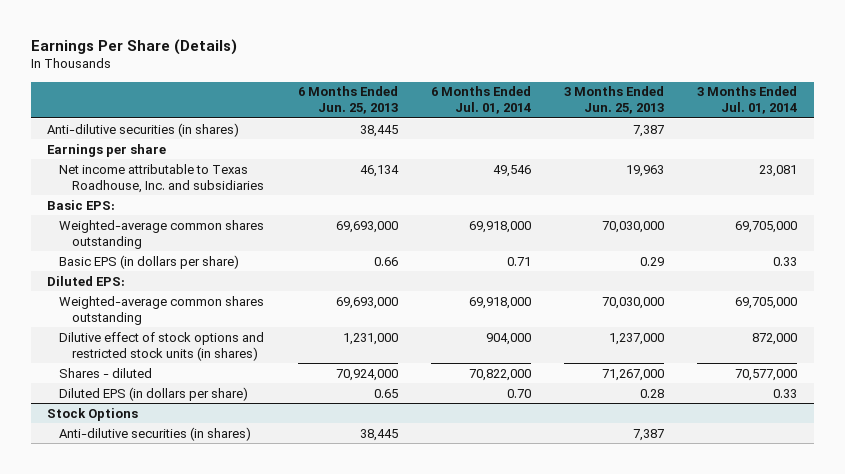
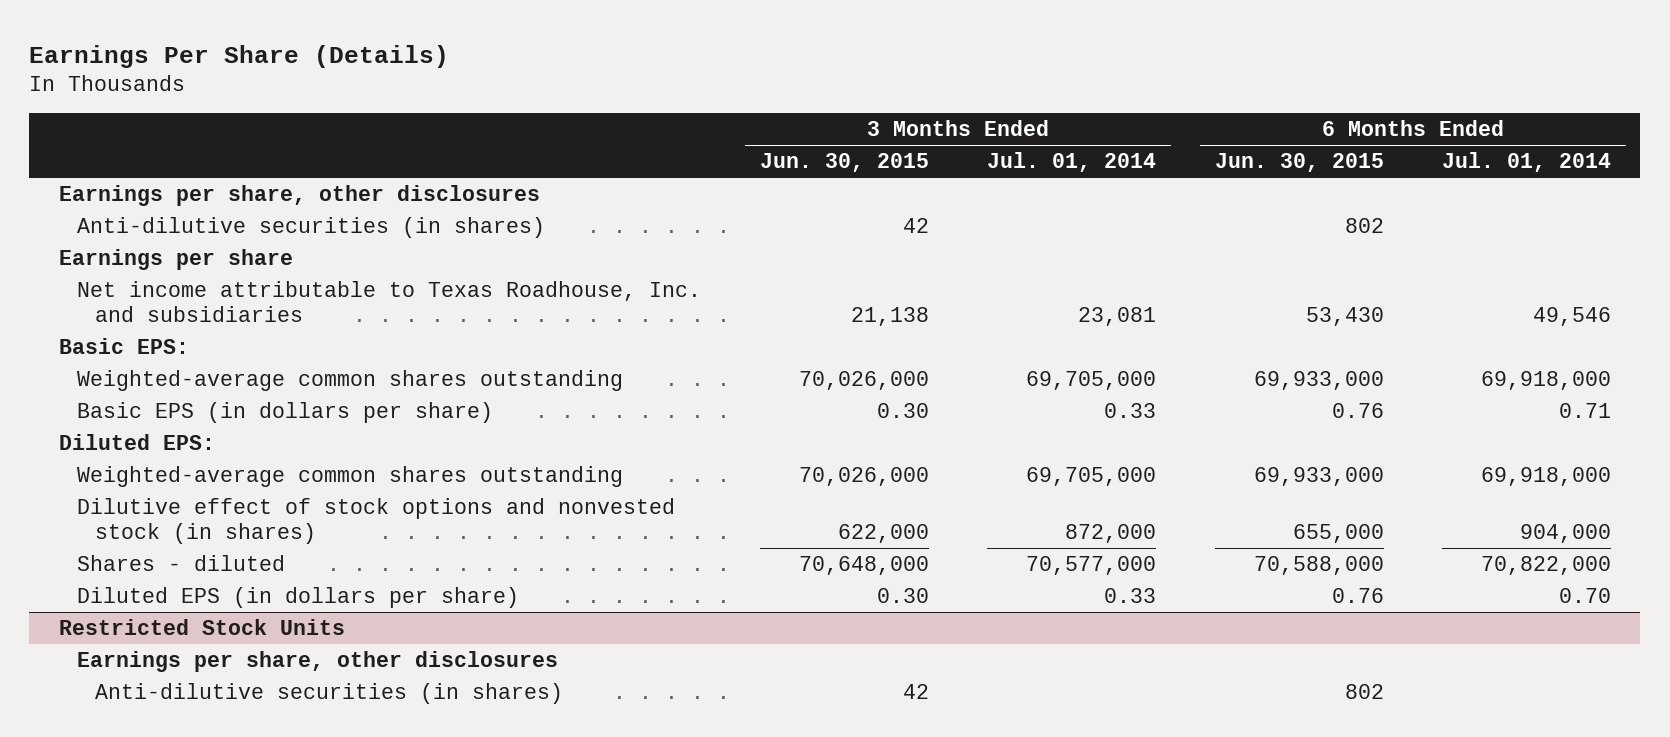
[297,86,398,115] 6 Months Ended Jun. 25, 2013 -> none
[564,86,665,115] 3 Months Ended Jun. 25, 2013 -> none
none -> [759,153,929,173] Jun. 30, 2015
none -> [1214,153,1384,173] Jun. 30, 2015
none -> [58,185,540,207] Earnings per share, other disclosures
[59,331,265,361] Dilutive effect of stock options and restricted stock units (in shares) -> [77,498,676,545] Dilutive effect of stock options and nonvested stock (in shares)
[47,407,139,421] Stock Options -> none
none -> [58,619,345,636] Restricted Stock Units
none -> [77,651,559,673] Earnings per share, other disclosures

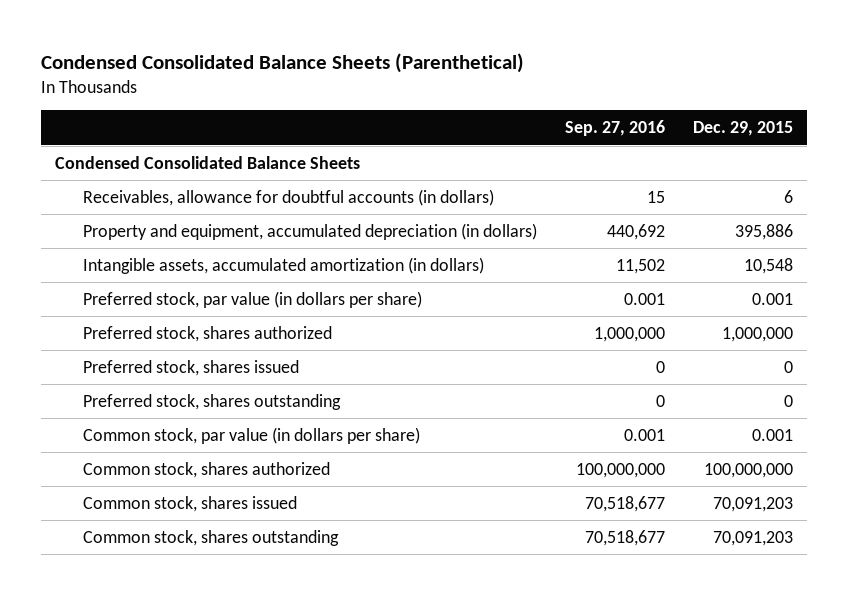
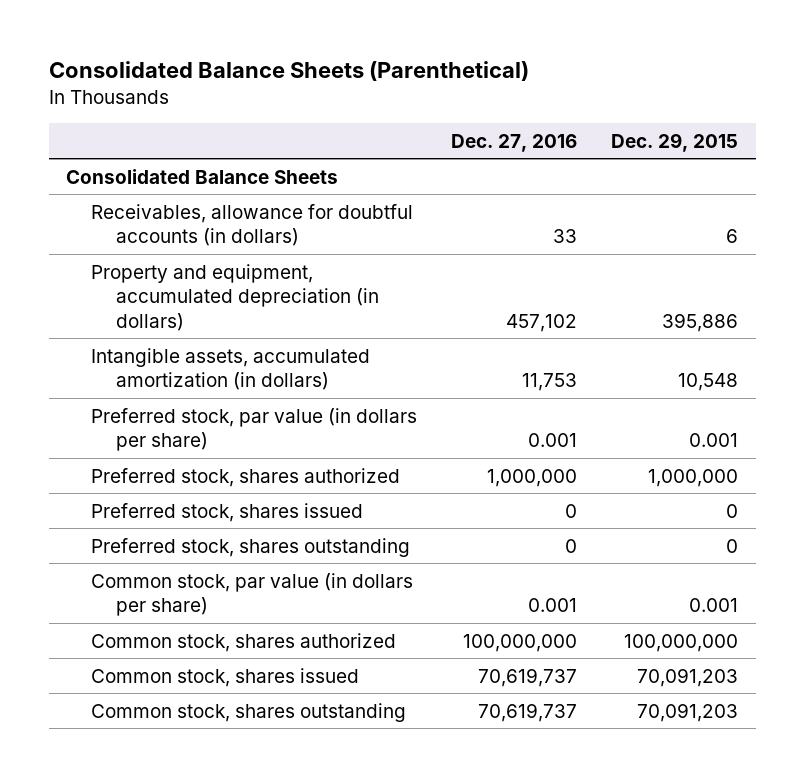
[41,52,525,73] Condensed Consolidated Balance Sheets (Parenthetical) -> [48,61,529,82] Consolidated Balance Sheets (Parenthetical)
[564,120,665,137] Sep. 27, 2016 -> none
none -> [451,133,578,152] Dec. 27, 2016
[55,155,361,169] Condensed Consolidated Balance Sheets -> [65,168,338,184] Consolidated Balance Sheets

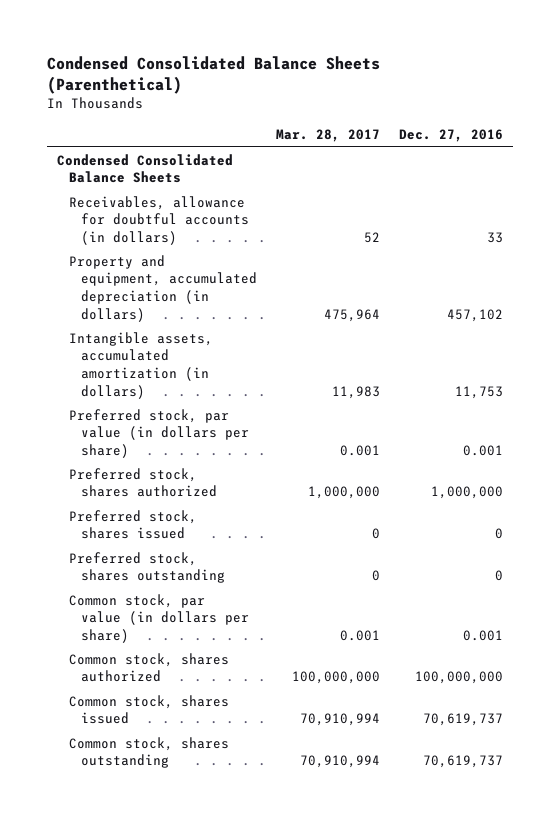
[48,61,529,82] Consolidated Balance Sheets (Parenthetical) -> [47,55,381,94] Condensed Consolidated Balance Sheets (Parenthetical)
[611,132,739,152] Dec. 29, 2015 -> none
none -> [275,129,380,143] Mar. 28, 2017
[65,168,338,184] Consolidated Balance Sheets -> [56,153,233,184] Condensed Consolidated Balance Sheets

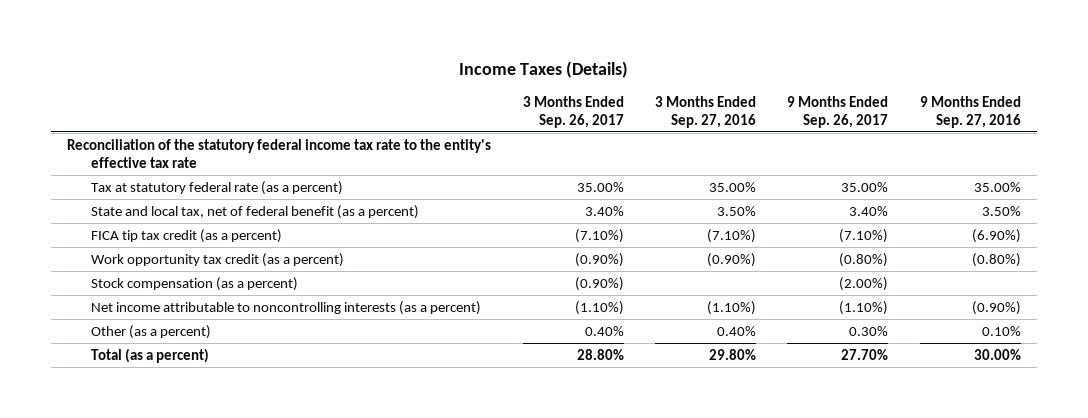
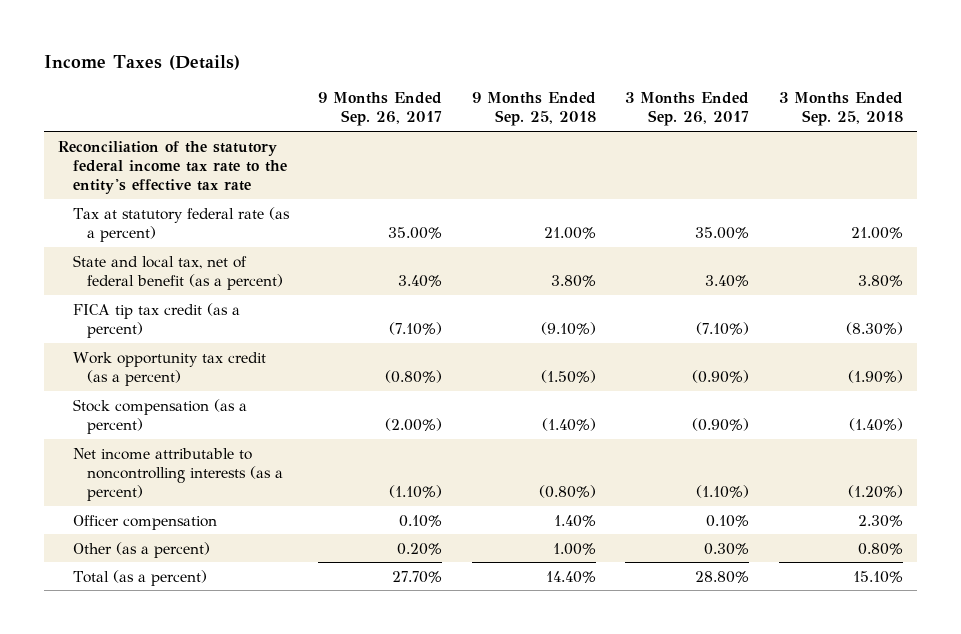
[655,95,757,128] 3 Months Ended Sep. 27, 2016 -> none
[919,95,1021,128] 9 Months Ended Sep. 27, 2016 -> none
none -> [471,92,596,127] 9 Months Ended Sep. 25, 2018
none -> [778,92,903,127] 3 Months Ended Sep. 25, 2018
none -> [72,514,217,530] Officer compensation
[584,325,624,336] 0.40% -> [704,542,750,555] 0.30%
[849,325,889,336] 0.30% -> [397,542,443,555] 0.20%

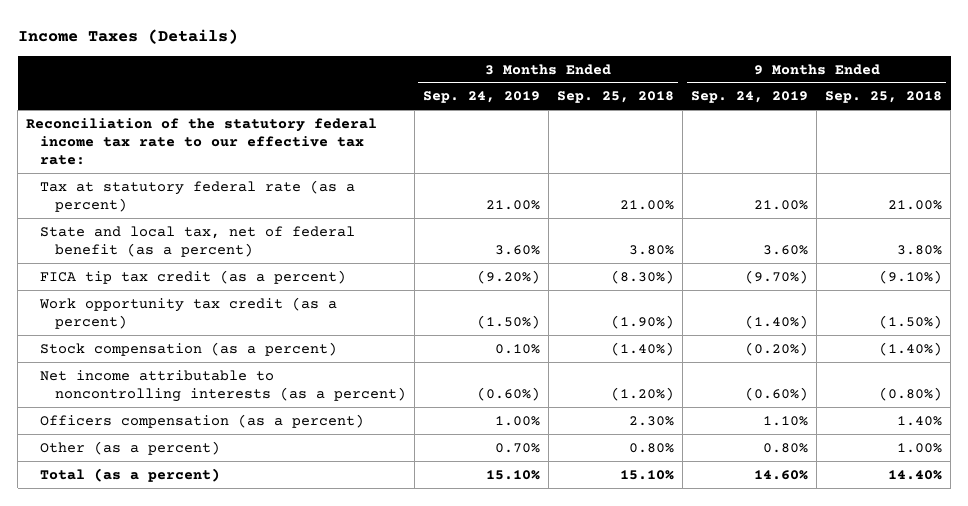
[318,92,443,127] 9 Months Ended Sep. 26, 2017 -> none
[625,92,750,127] 3 Months Ended Sep. 26, 2017 -> none
none -> [422,91,540,104] Sep. 24, 2019
none -> [690,91,808,104] Sep. 24, 2019
[58,140,287,195] Reconciliation of the statutory federal income tax rate to the entity's effective tax rate -> [26,117,378,165] Reconciliation of the statutory federal income tax rate to our effective tax rate:
[72,514,217,530] Officer compensation -> [40,413,365,428] Officers compensation (as a percent)

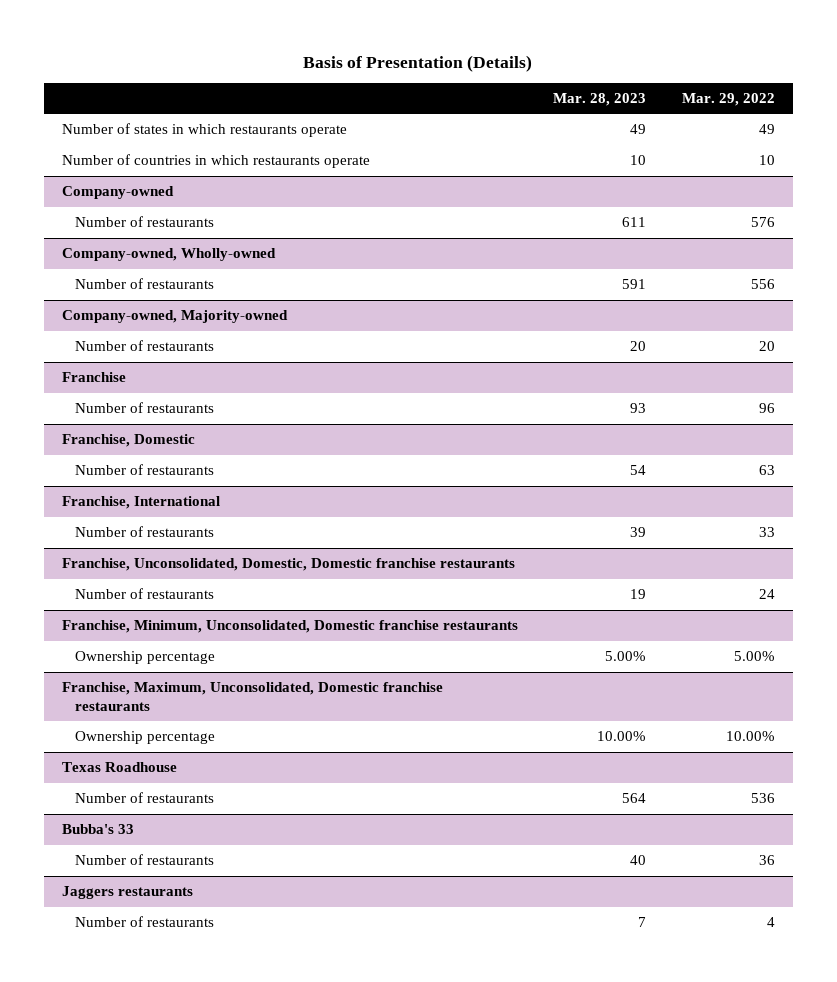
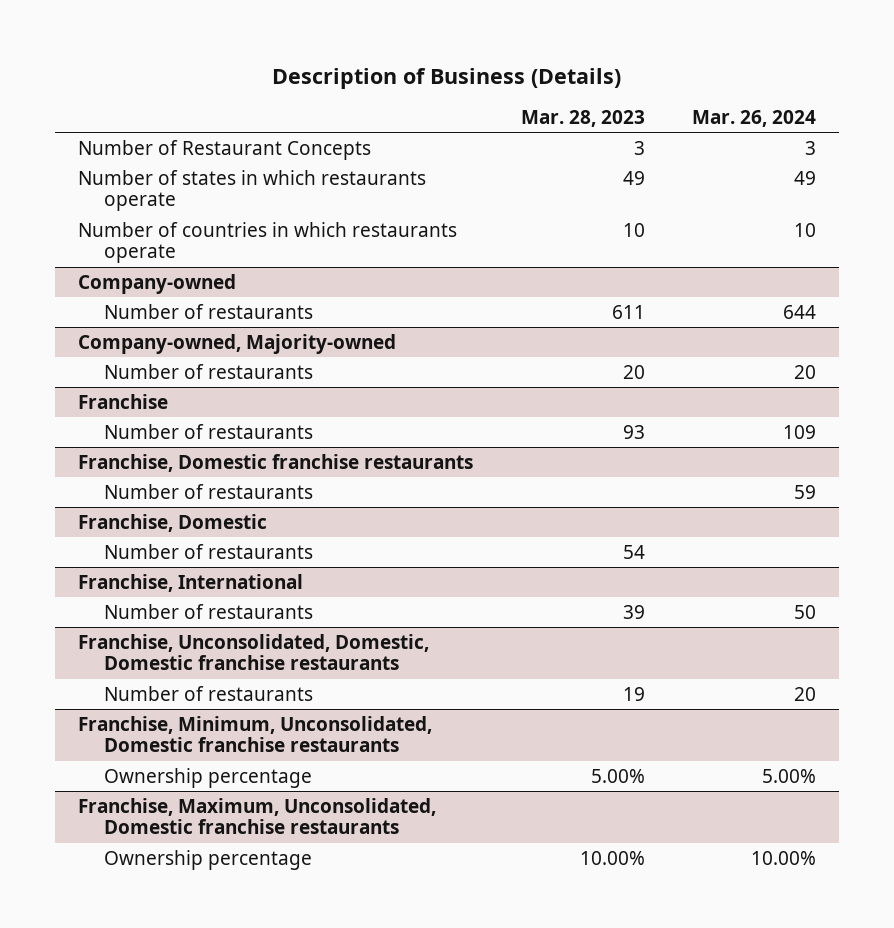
[303,54,533,72] Basis of Presentation (Details) -> [272,67,622,89] Description of Business (Details)
[682,92,776,106] Mar. 29, 2022 -> none
none -> [691,110,816,128] Mar. 26, 2024
none -> [78,139,372,160] Number of Restaurant Concepts
[61,248,276,262] Company-owned, Wholly-owned -> none
[75,278,215,290] Number of restaurants -> none
none -> [78,453,474,472] Franchise, Domestic franchise restaurants
none -> [103,483,313,499] Number of restaurants
[61,762,177,773] Texas Roadhouse -> none
[75,792,215,804] Number of restaurants -> none
[61,824,134,835] Bubba's 33 -> none
[75,854,215,866] Number of restaurants -> none
[61,886,193,900] Jaggers restaurants -> none
[75,916,215,928] Number of restaurants -> none

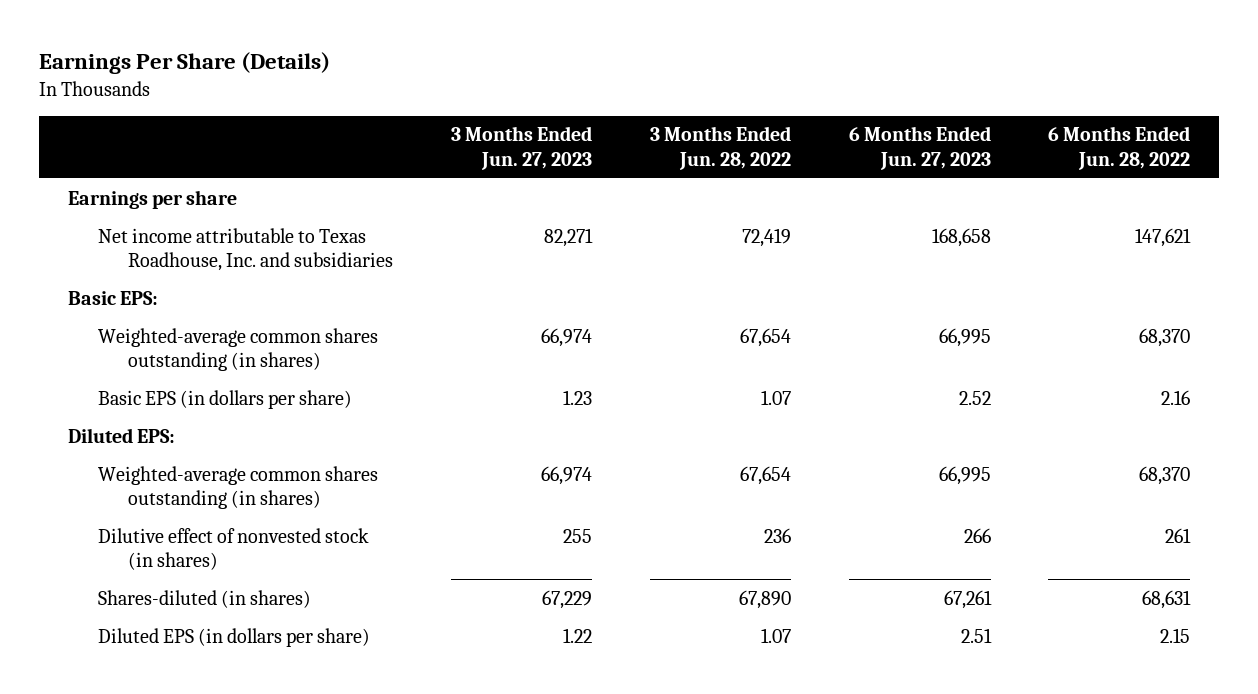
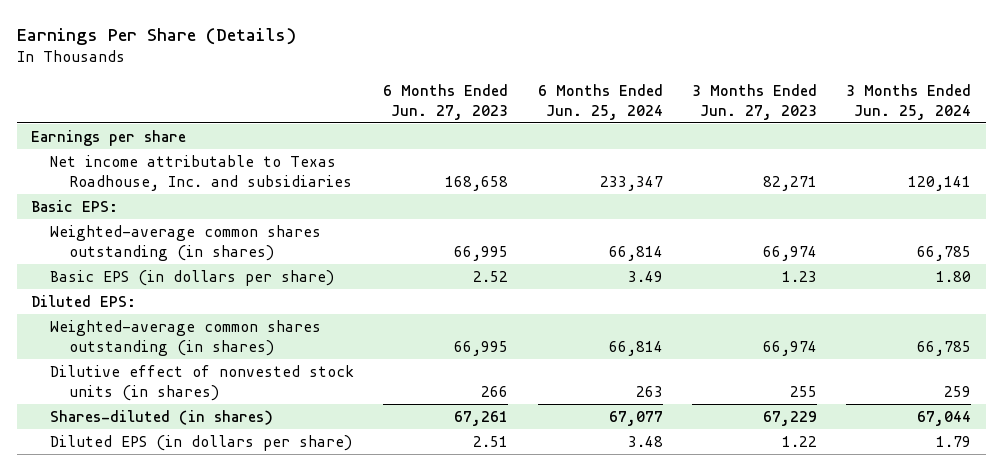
[649,126,791,170] 3 Months Ended Jun. 28, 2022 -> none
[1048,126,1191,170] 6 Months Ended Jun. 28, 2022 -> none
none -> [537,83,663,120] 6 Months Ended Jun. 25, 2024
none -> [846,83,972,120] 3 Months Ended Jun. 25, 2024
[97,527,369,571] Dilutive effect of nonvested stock (in shares) -> [49,365,354,401] Dilutive effect of nonvested stock units (in shares)

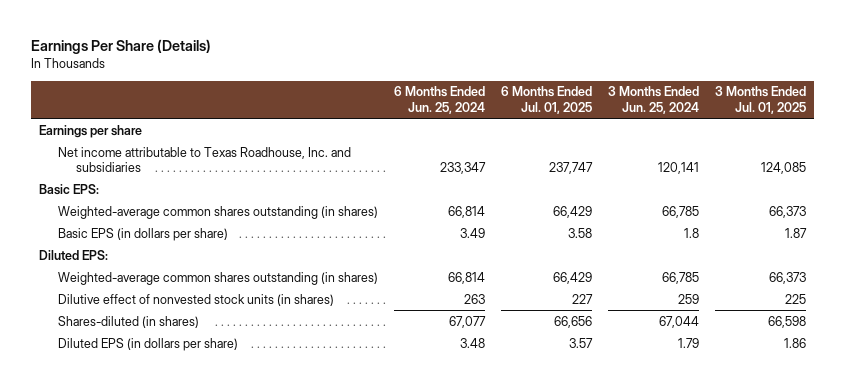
[383,83,509,120] 6 Months Ended Jun. 27, 2023 -> none
[691,83,817,120] 3 Months Ended Jun. 27, 2023 -> none
none -> [500,86,592,114] 6 Months Ended Jul. 01, 2025
none -> [714,86,806,114] 3 Months Ended Jul. 01, 2025
[936,271,972,283] 1.80 -> [683,227,699,238] 1.8

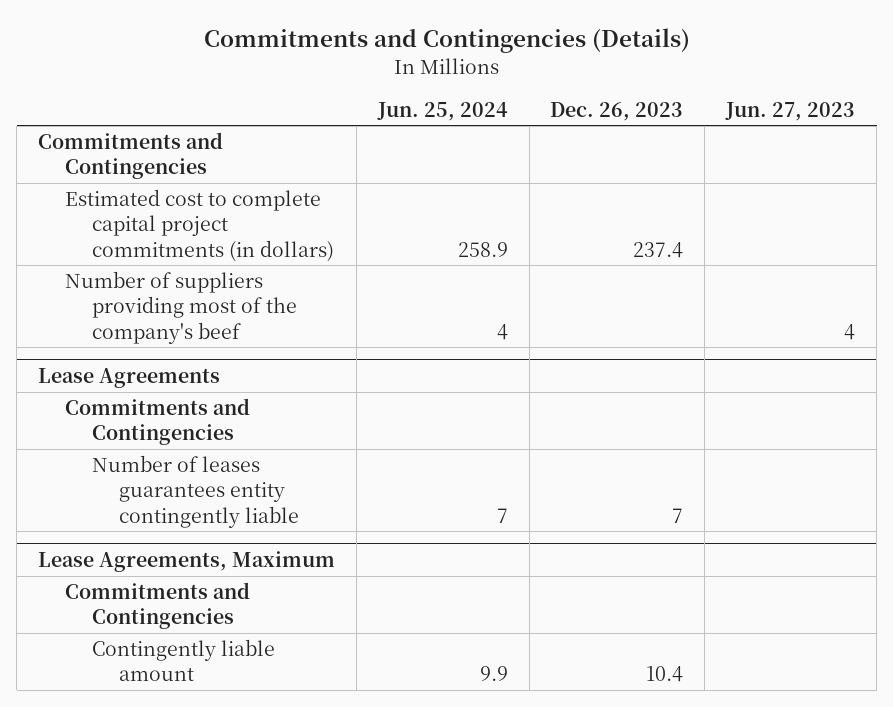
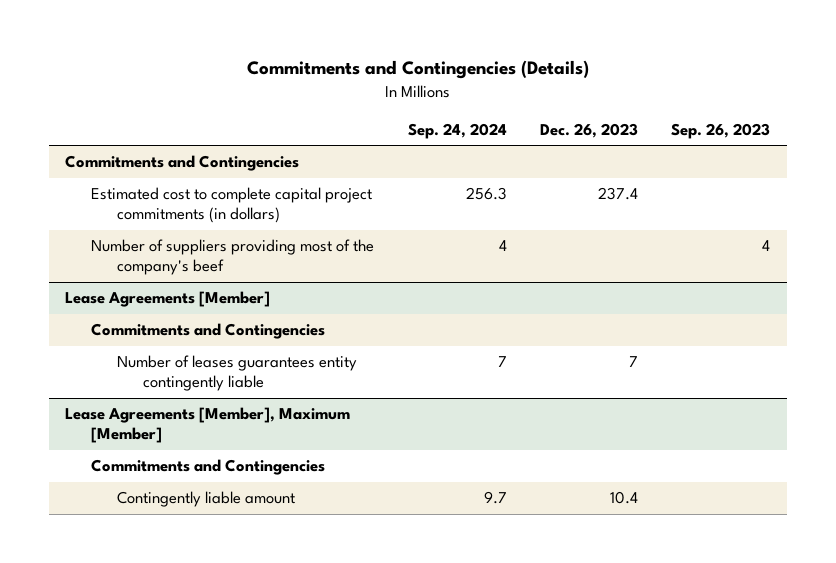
[376,101,508,121] Jun. 25, 2024 -> none
[725,101,856,121] Jun. 27, 2023 -> none
none -> [407,122,507,139] Sep. 24, 2024
none -> [671,122,771,139] Sep. 26, 2023
[37,367,220,388] Lease Agreements -> [65,291,271,308] Lease Agreements [Member]
[37,550,335,572] Lease Agreements, Maximum -> [65,407,351,444] Lease Agreements [Member], Maximum [Member]

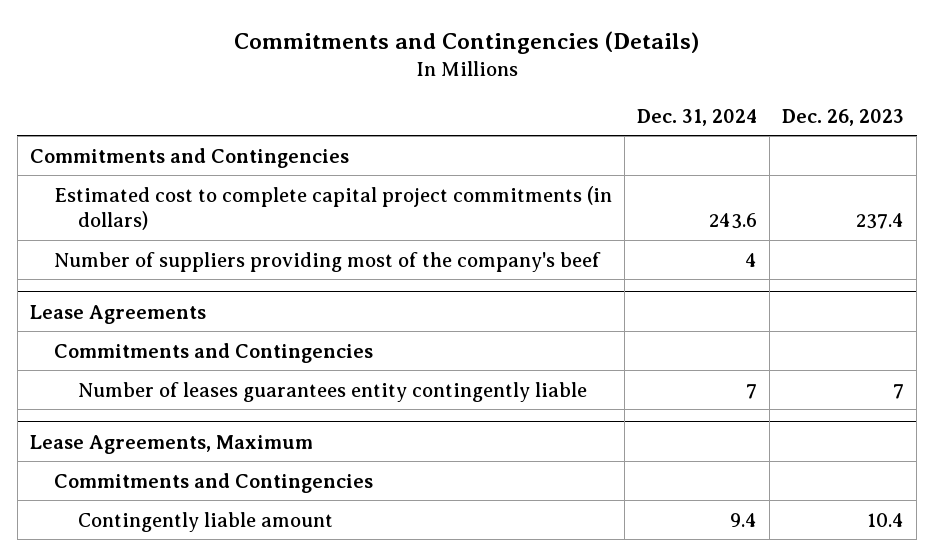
[407,122,507,139] Sep. 24, 2024 -> none
[671,122,771,139] Sep. 26, 2023 -> none
none -> [636,108,757,126] Dec. 31, 2024
[65,291,271,308] Lease Agreements [Member] -> [29,304,206,324] Lease Agreements
[65,407,351,444] Lease Agreements [Member], Maximum [Member] -> [29,434,313,454] Lease Agreements, Maximum

